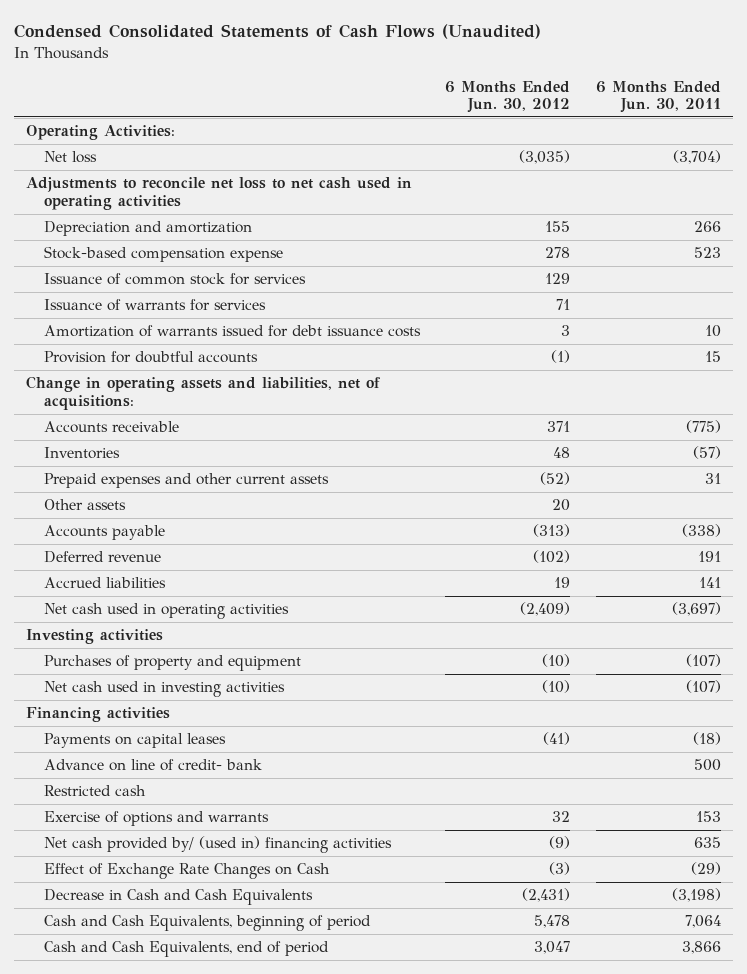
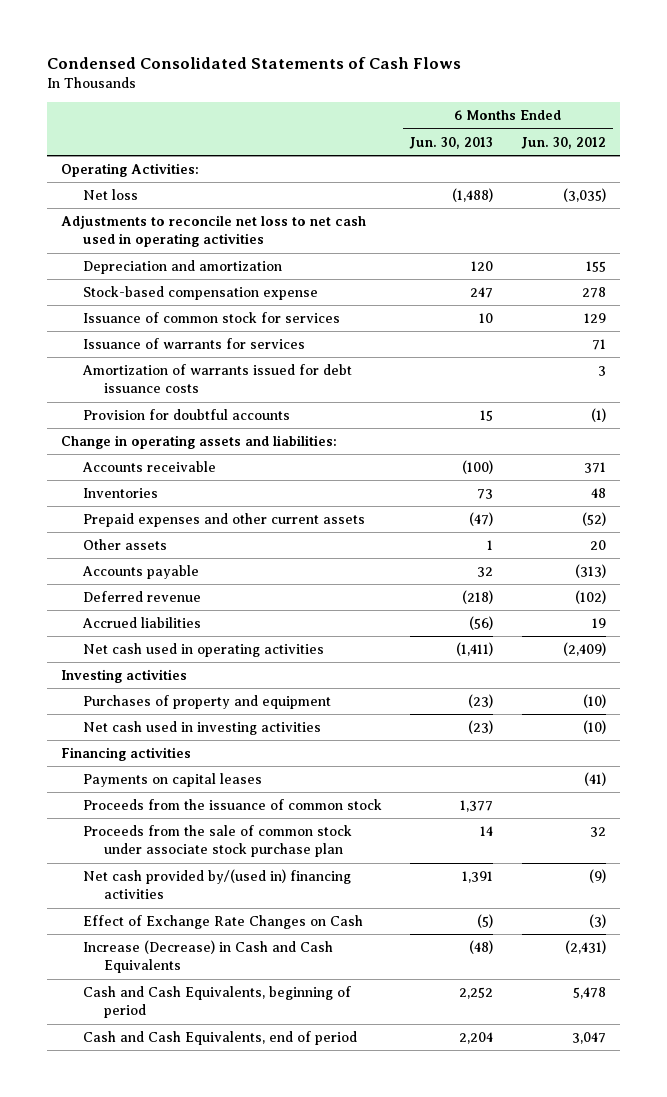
[13,24,541,40] Condensed Consolidated Statements of Cash Flows (Unaudited) -> [47,57,462,70] Condensed Consolidated Statements of Cash Flows
[595,80,721,114] 6 Months Ended Jun. 30, 2011 -> none
none -> [409,136,494,149] Jun. 30, 2013
[26,376,382,410] Change in operating assets and liabilities, net of acquisitions: -> [61,435,338,450] Change in operating assets and liabilities:
[43,759,262,772] Advance on line of credit- bank -> none
[43,785,146,797] Restricted cash -> none
[43,811,269,827] Exercise of options and warrants -> none
none -> [82,799,382,811] Proceeds from the issuance of common stock
none -> [82,825,352,858] Proceeds from the sale of common stock under associate stock purchase plan
[43,836,392,854] Net cash provided by/ (used in) financing activities -> [82,869,351,900] Net cash provided by/(used in) financing activities
[43,889,313,906] Decrease in Cash and Cash Equivalents -> [82,940,333,974] Increase (Decrease) in Cash and Cash Equivalents

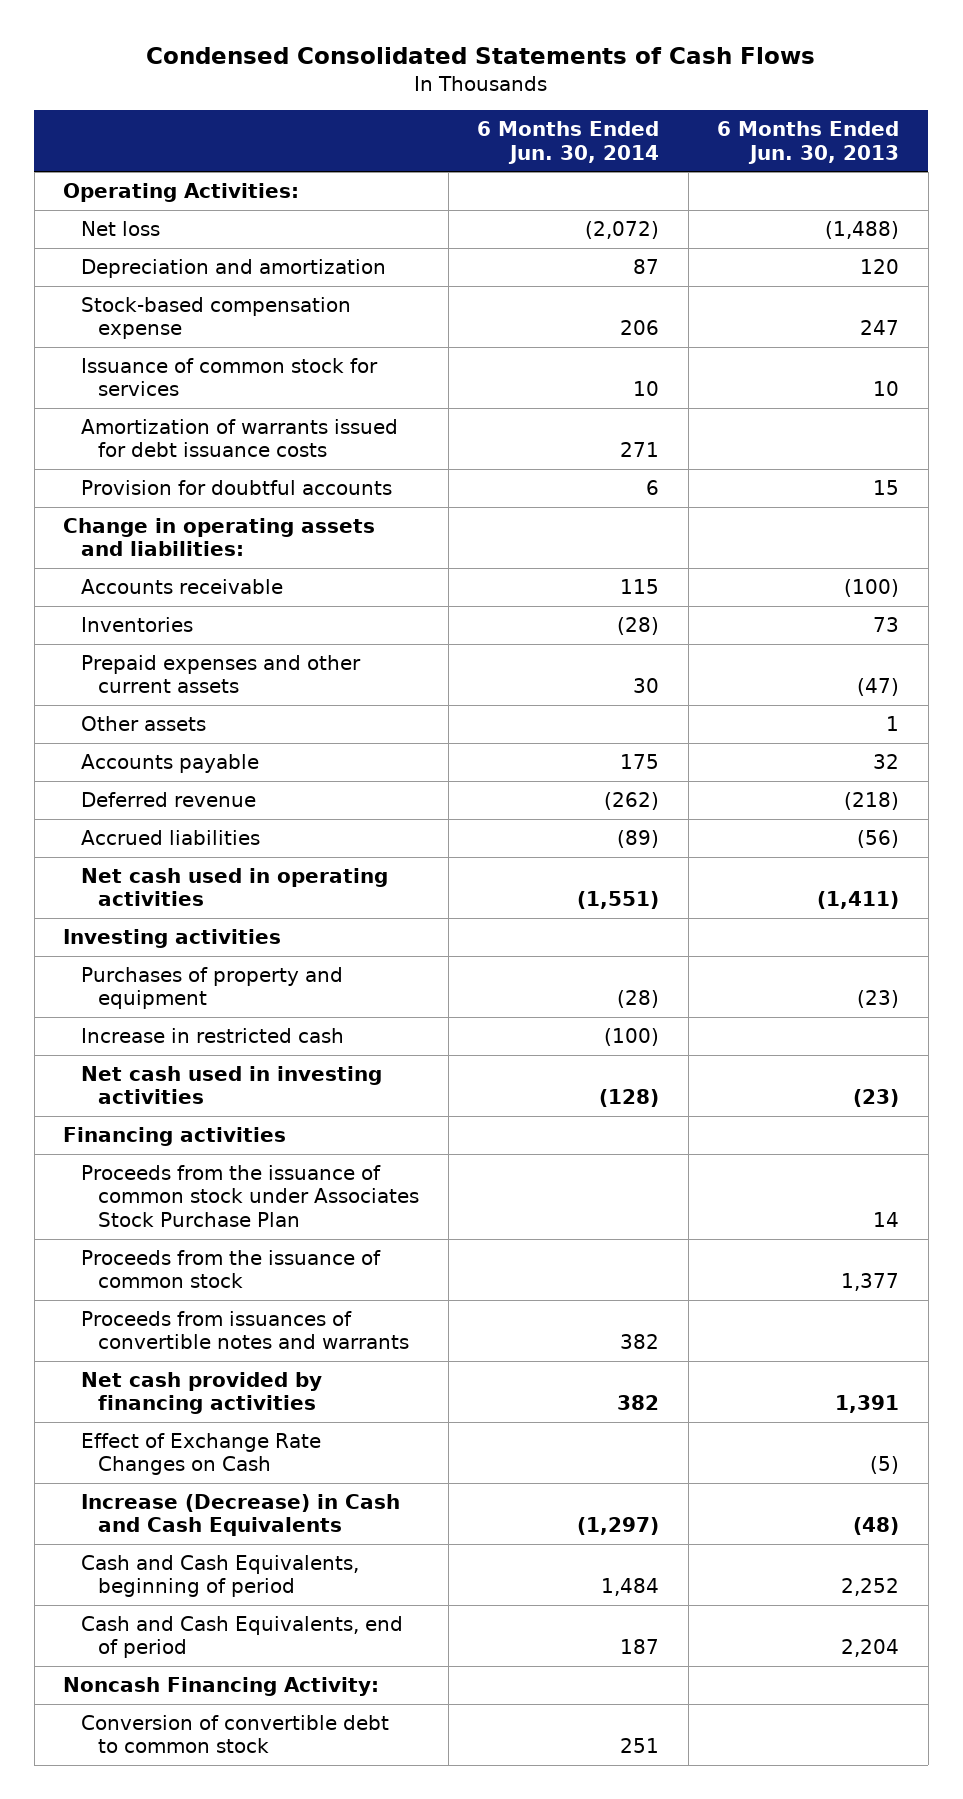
[520,136,606,149] Jun. 30, 2012 -> none
none -> [477,120,660,164] 6 Months Ended Jun. 30, 2014
[61,215,367,248] Adjustments to reconcile net loss to net cash used in operating activities -> none
[82,338,305,350] Issuance of warrants for services -> none
none -> [80,1027,344,1043] Increase in restricted cash
[82,773,262,788] Payments on capital leases -> none
none -> [80,1164,420,1228] Proceeds from the issuance of common stock under Associates Stock Purchase Plan
[82,825,352,858] Proceeds from the sale of common stock under associate stock purchase plan -> none
none -> [80,1310,410,1350] Proceeds from issuances of convertible notes and warrants
[82,869,351,900] Net cash provided by/(used in) financing activities -> [80,1371,322,1415] Net cash provided by financing activities
none -> [63,1676,380,1696] Noncash Financing Activity:
none -> [80,1714,389,1754] Conversion of convertible debt to common stock

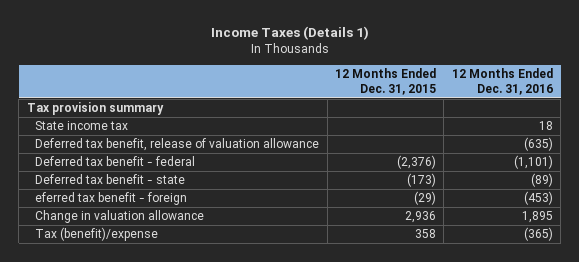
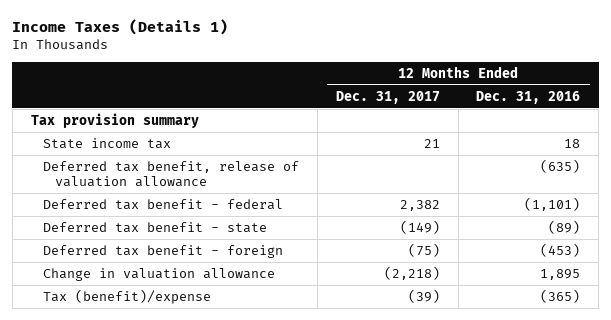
[335,68,437,95] 12 Months Ended Dec. 31, 2015 -> none
none -> [335,90,440,104] Dec. 31, 2017
[35,192,188,206] eferred tax benefit - foreign -> [43,244,284,258] Deferred tax benefit - foreign

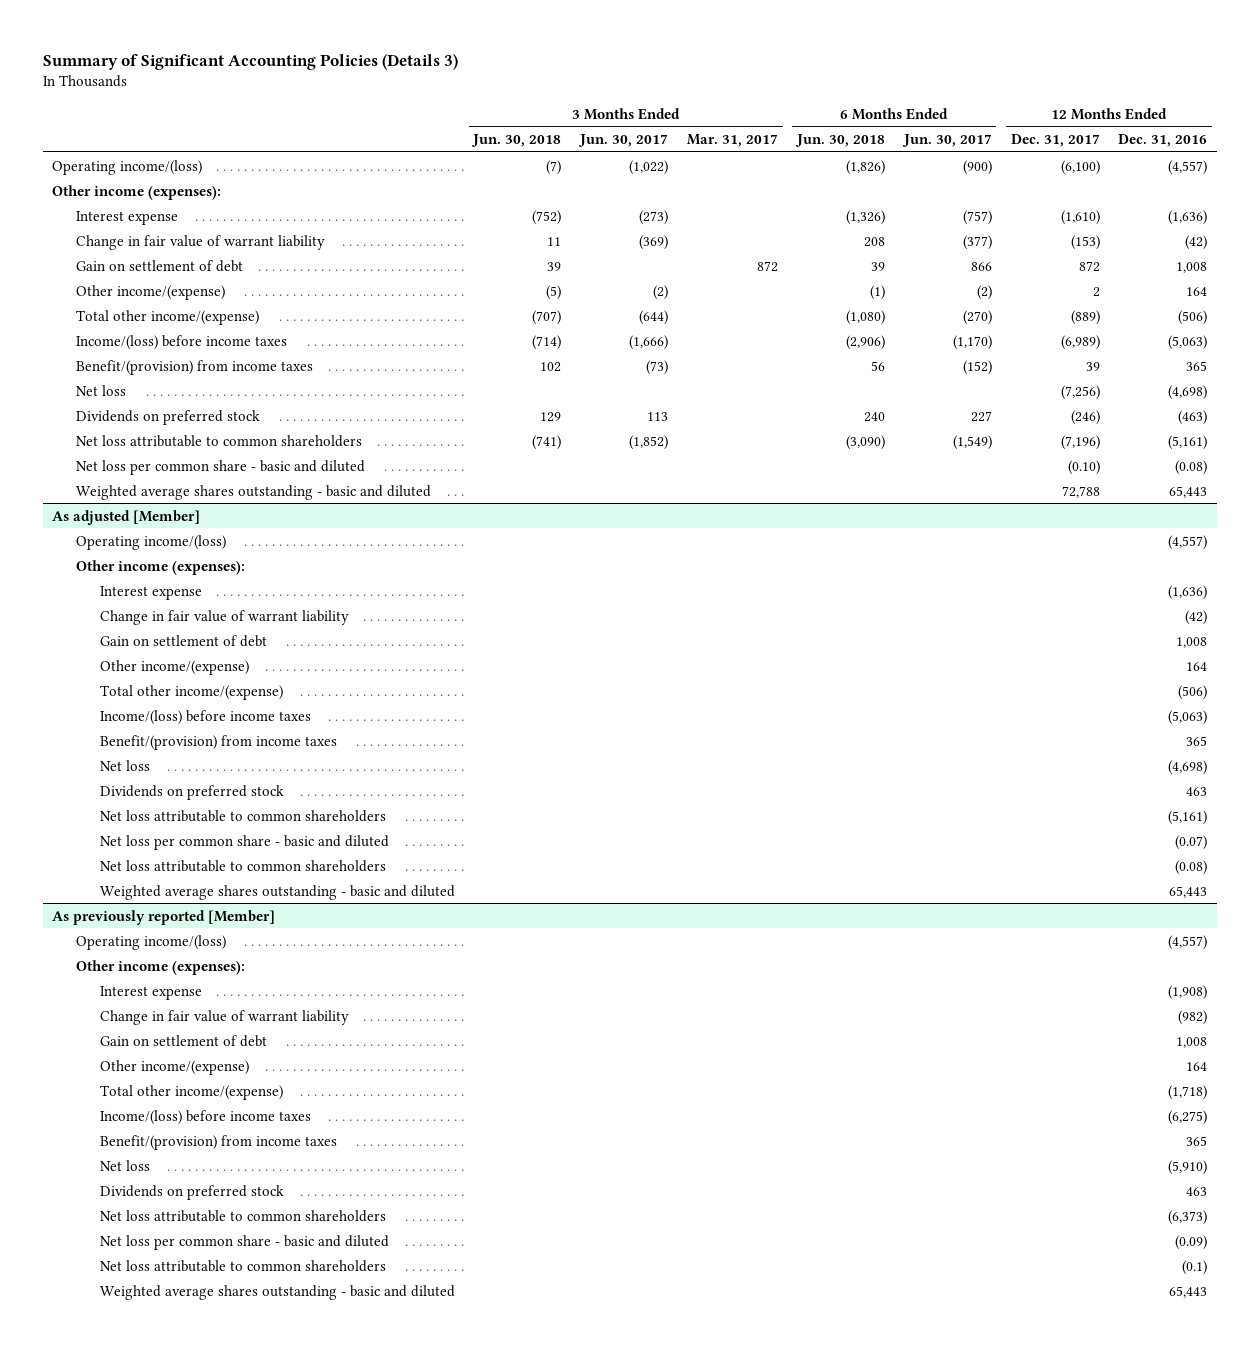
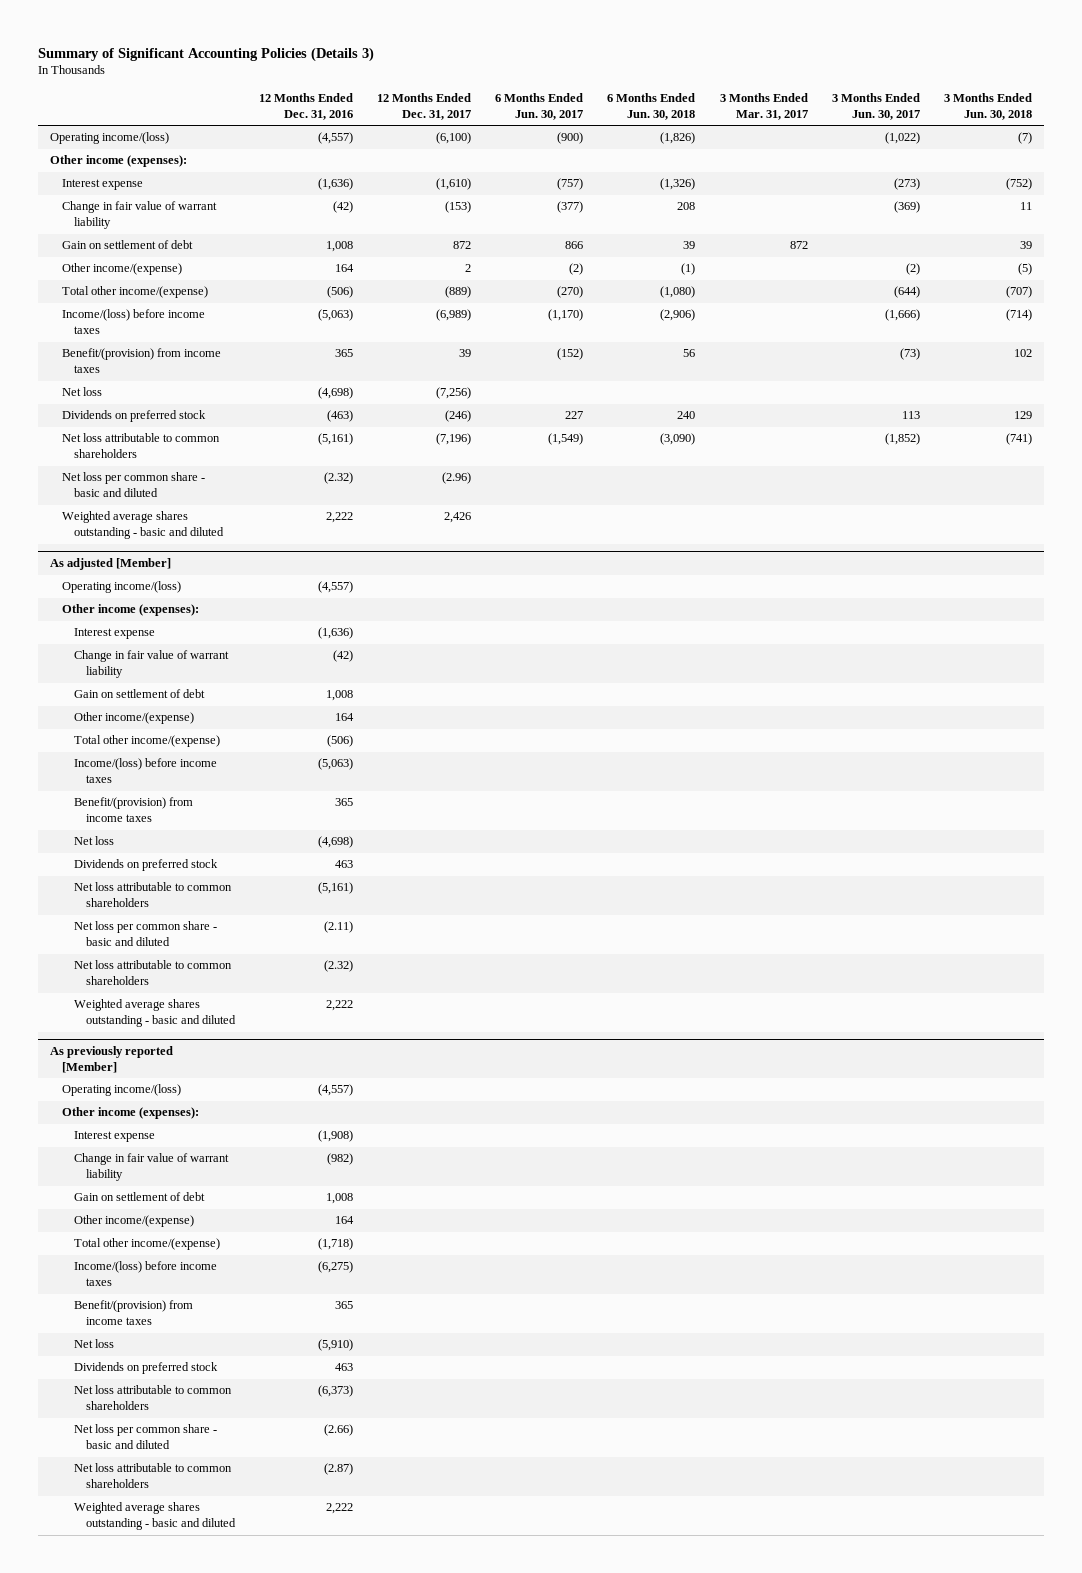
[1067,459,1100,475] (0.10) -> [442,472,472,485] (2.96)
[1175,459,1208,475] (0.08) -> [323,472,353,485] (2.32)
[1061,485,1100,498] 72,788 -> [444,512,472,524] 2,426
[1169,485,1208,498] 65,443 -> [325,512,353,524] 2,222
[1175,834,1208,850] (0.07) -> [323,921,353,934] (2.11)
[1175,859,1208,875] (0.08) -> [323,960,353,973] (2.32)
[1169,885,1208,898] 65,443 -> [325,1000,353,1012] 2,222
[1175,1234,1208,1250] (0.09) -> [323,1424,353,1437] (2.66)
[1182,1259,1208,1275] (0.1) -> [323,1463,353,1476] (2.87)
[1169,1285,1208,1298] 65,443 -> [325,1503,353,1515] 2,222

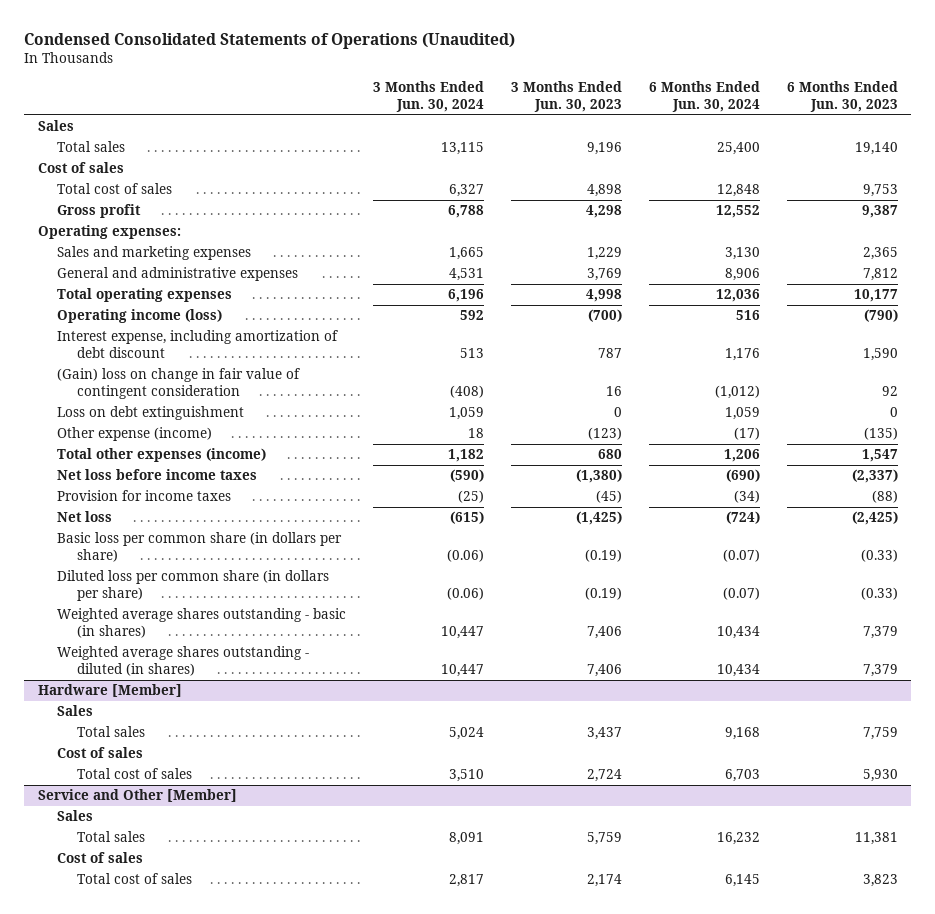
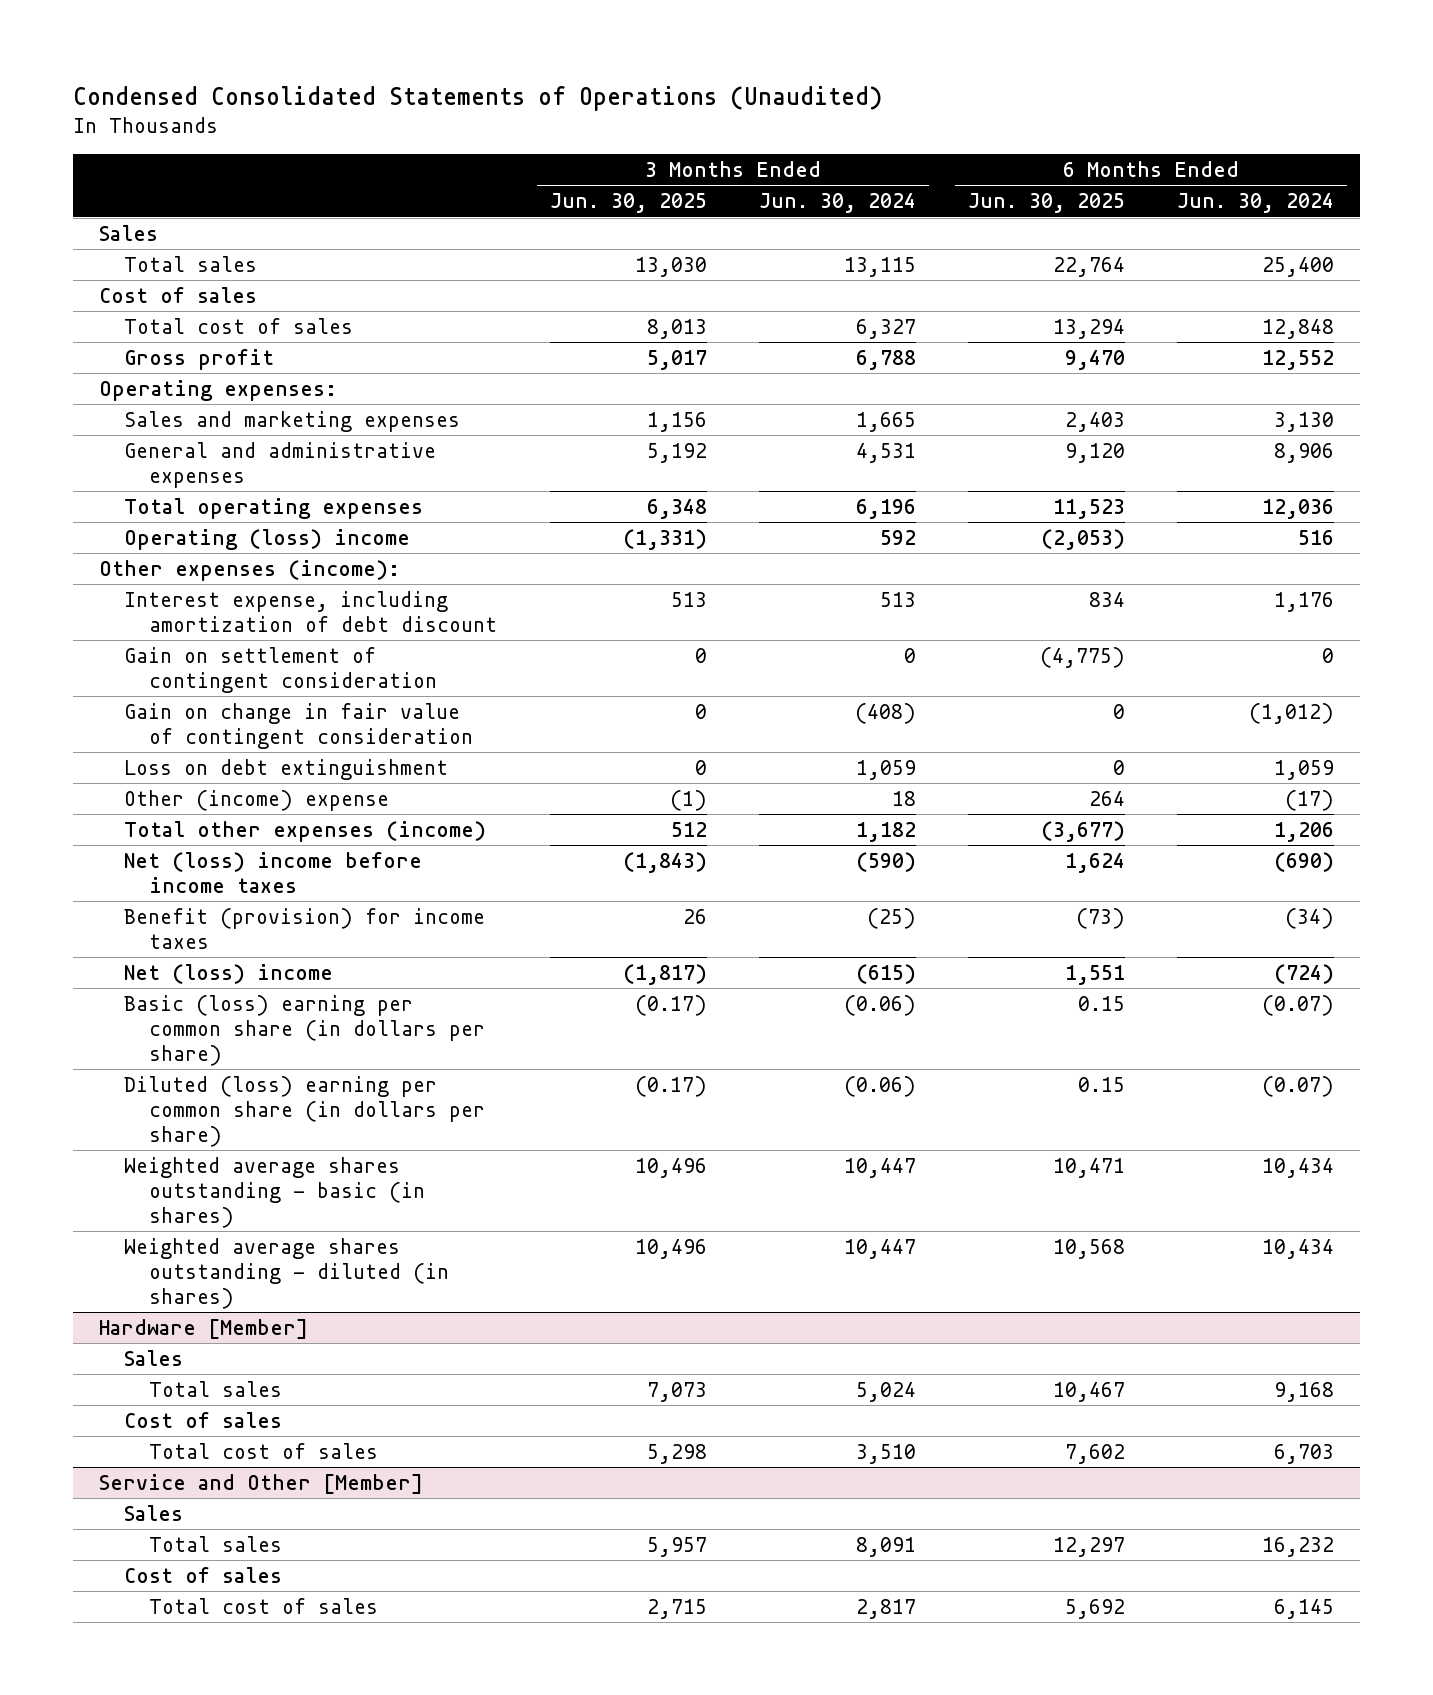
[511,81,623,113] 3 Months Ended Jun. 30, 2023 -> none
[786,81,898,113] 6 Months Ended Jun. 30, 2023 -> none
none -> [549,193,707,214] Jun. 30, 2025
none -> [967,193,1125,214] Jun. 30, 2025
[57,309,223,324] Operating income (loss) -> [124,528,411,550] Operating (loss) income
none -> [98,559,400,581] Other expenses (income):
none -> [124,646,438,693] Gain on settlement of contingent consideration
[57,368,301,400] (Gain) loss on change in fair value of contingent consideration -> [124,702,474,749] Gain on change in fair value of contingent consideration
[57,427,213,442] Other expense (income) -> [124,789,390,811] Other (income) expense
[57,469,258,481] Net loss before income taxes -> [124,851,423,893] Net (loss) income before income taxes
[57,490,232,502] Provision for income taxes -> [124,907,486,949] Benefit (provision) for income taxes
[57,511,113,523] Net loss -> [124,963,334,984] Net (loss) income
[57,532,343,563] Basic loss per common share (in dollars per share) -> [124,994,486,1066] Basic (loss) earning per common share (in dollars per share)
[57,570,330,602] Diluted loss per common share (in dollars per share) -> [124,1075,486,1147] Diluted (loss) earning per common share (in dollars per share)

